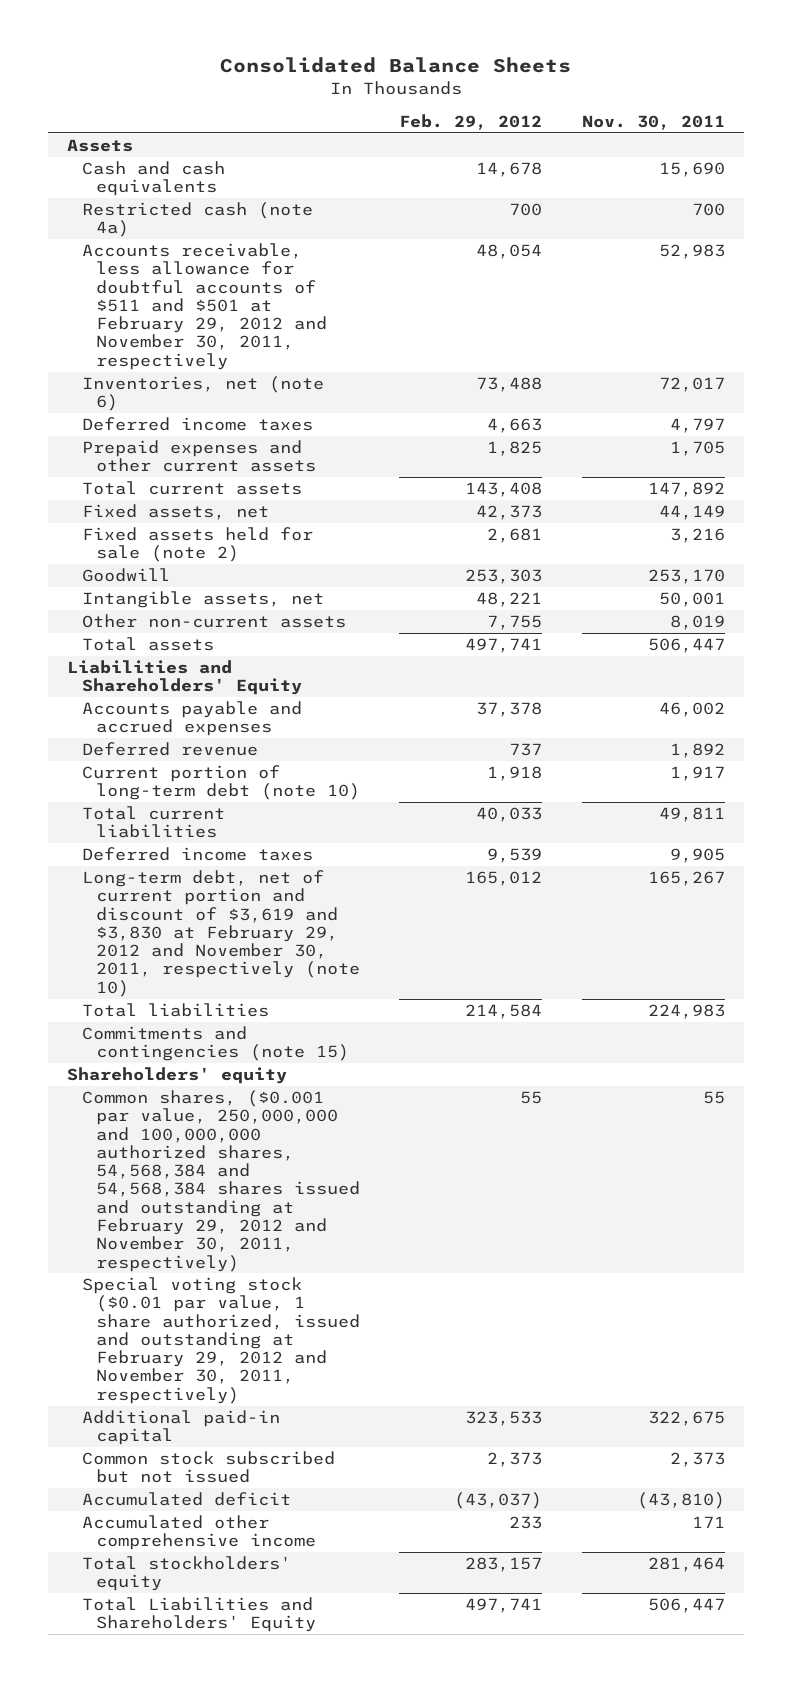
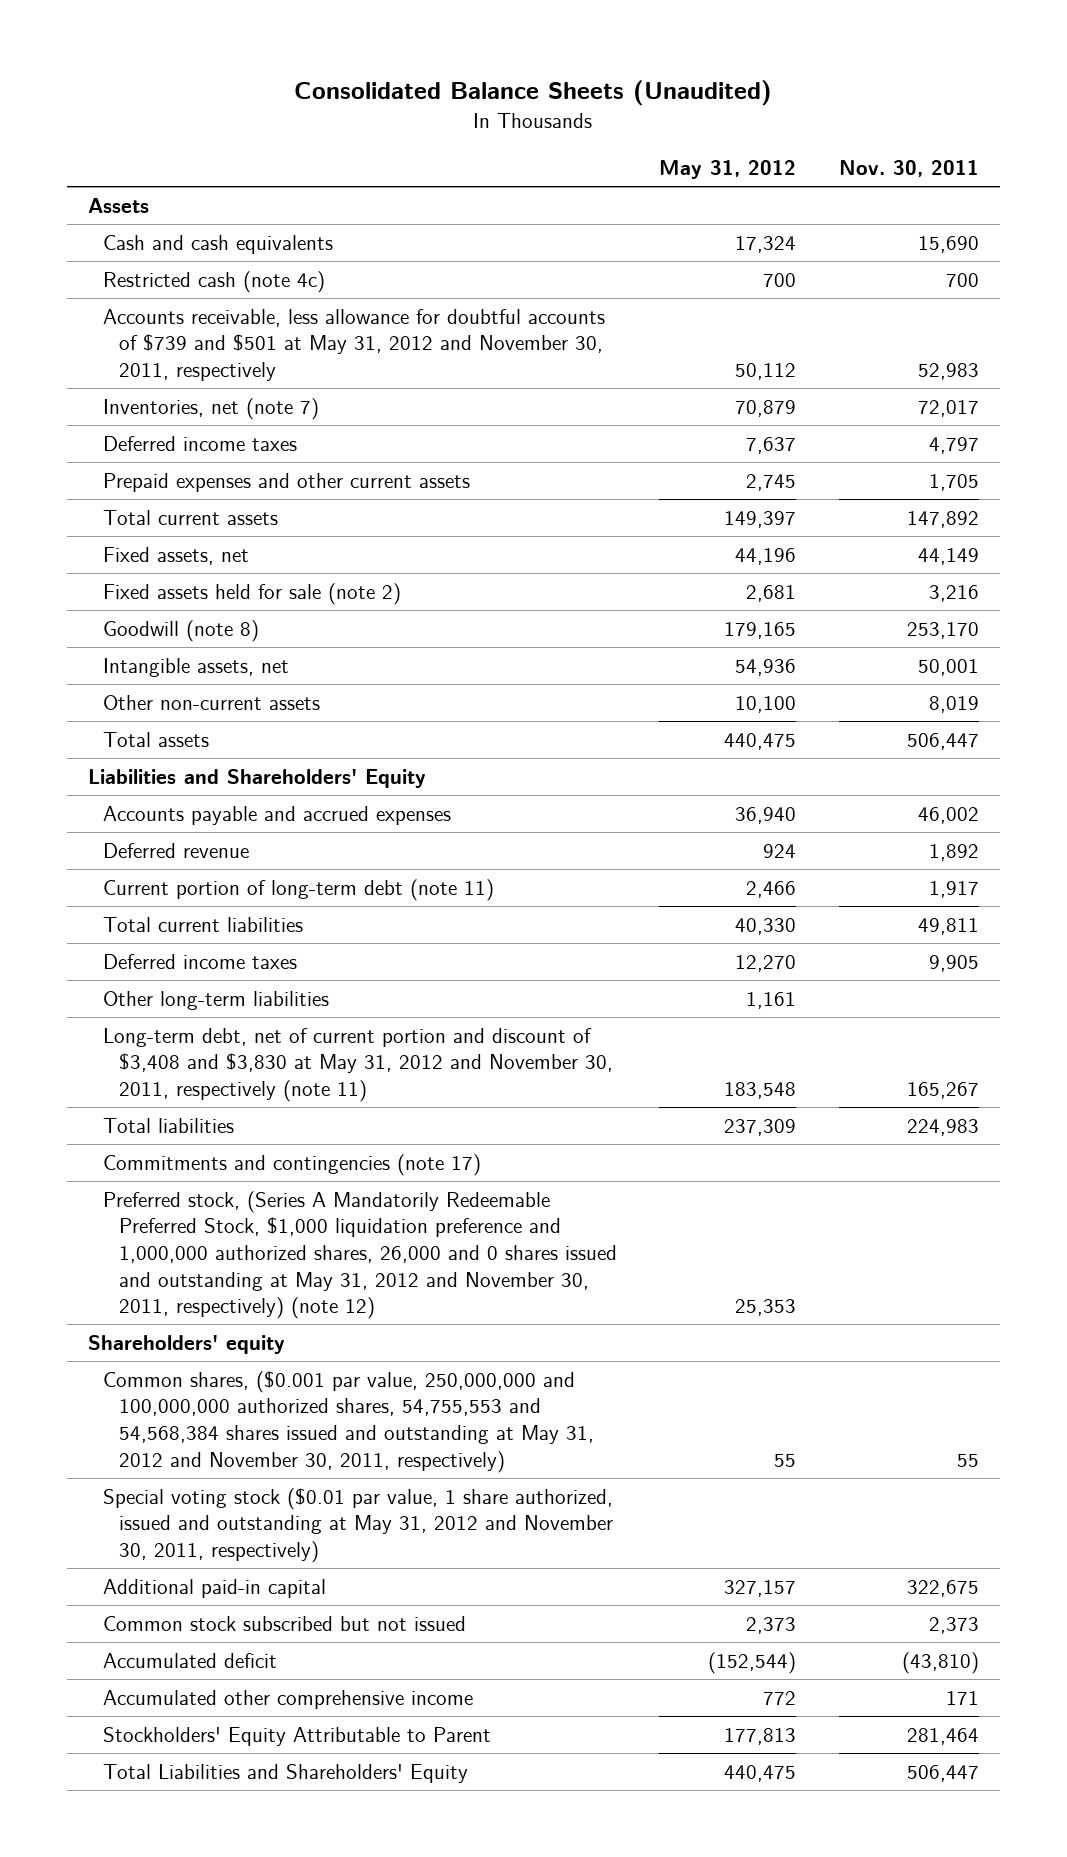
[219,57,571,74] Consolidated Balance Sheets -> [294,80,773,107] Consolidated Balance Sheets (Unaudited)
[399,113,543,130] Feb. 29, 2012 -> none
none -> [659,160,797,180] May 31, 2012
[81,202,313,238] Restricted cash (note 4a) -> [103,270,326,293] Restricted cash (note 4c)
[81,243,328,370] Accounts receivable, less allowance for doubtful accounts of $511 and $501 at February 29, 2012 and November 30, 2011, respectively -> [103,308,606,382] Accounts receivable, less allowance for doubtful accounts of $739 and $501 at May 31, 2012 and November 30, 2011, respectively
[81,376,324,412] Inventories, net (note 6) -> [103,397,320,420] Inventories, net (note 7)
[81,568,170,583] Goodwill -> [103,619,260,642] Goodwill (note 8)
[81,765,361,801] Current portion of long-term debt (note 10) -> [103,878,495,901] Current portion of long-term debt (note 11)
none -> [103,990,330,1010] Other long-term liabilities
[81,870,361,997] Long-term debt, net of current portion and discount of $3,619 and $3,830 at February 29, 2012 and November 30, 2011, respectively (note 10) -> [103,1027,613,1103] Long-term debt, net of current portion and discount of $3,408 and $3,830 at May 31, 2012 and November 30, 2011, respectively (note 11)
[81,1026,350,1062] Commitments and contingencies (note 15) -> [103,1153,482,1176] Commitments and contingencies (note 17)
none -> [103,1190,617,1320] Preferred stock, (Series A Mandatorily Redeemable Preferred Stock, $1,000 liquidation preference and 1,000,000 authorized shares, 26,000 and 0 shares issued and outstanding at May 31, 2012 and November 30, 2011, respectively) (note 12)
[81,1090,361,1272] Common shares, ($0.001 par value, 250,000,000 and 100,000,000 authorized shares, 54,568,384 and 54,568,384 shares issued and outstanding at February 29, 2012 and November 30, 2011, respectively) -> [103,1370,594,1473] Common shares, ($0.001 par value, 250,000,000 and 100,000,000 authorized shares, 54,755,553 and 54,568,384 shares issued and outstanding at May 31, 2012 and November 30, 2011, respectively)
[81,1277,361,1404] Special voting stock ($0.01 par value, 1 share authorized, issued and outstanding at February 29, 2012 and November 30, 2011, respectively) -> [103,1487,614,1564] Special voting stock ($0.01 par value, 1 share authorized, issued and outstanding at May 31, 2012 and November 30, 2011, respectively)
[81,1556,291,1592] Total stockholders' equity -> [103,1726,492,1746] Stockholders' Equity Attributable to Parent

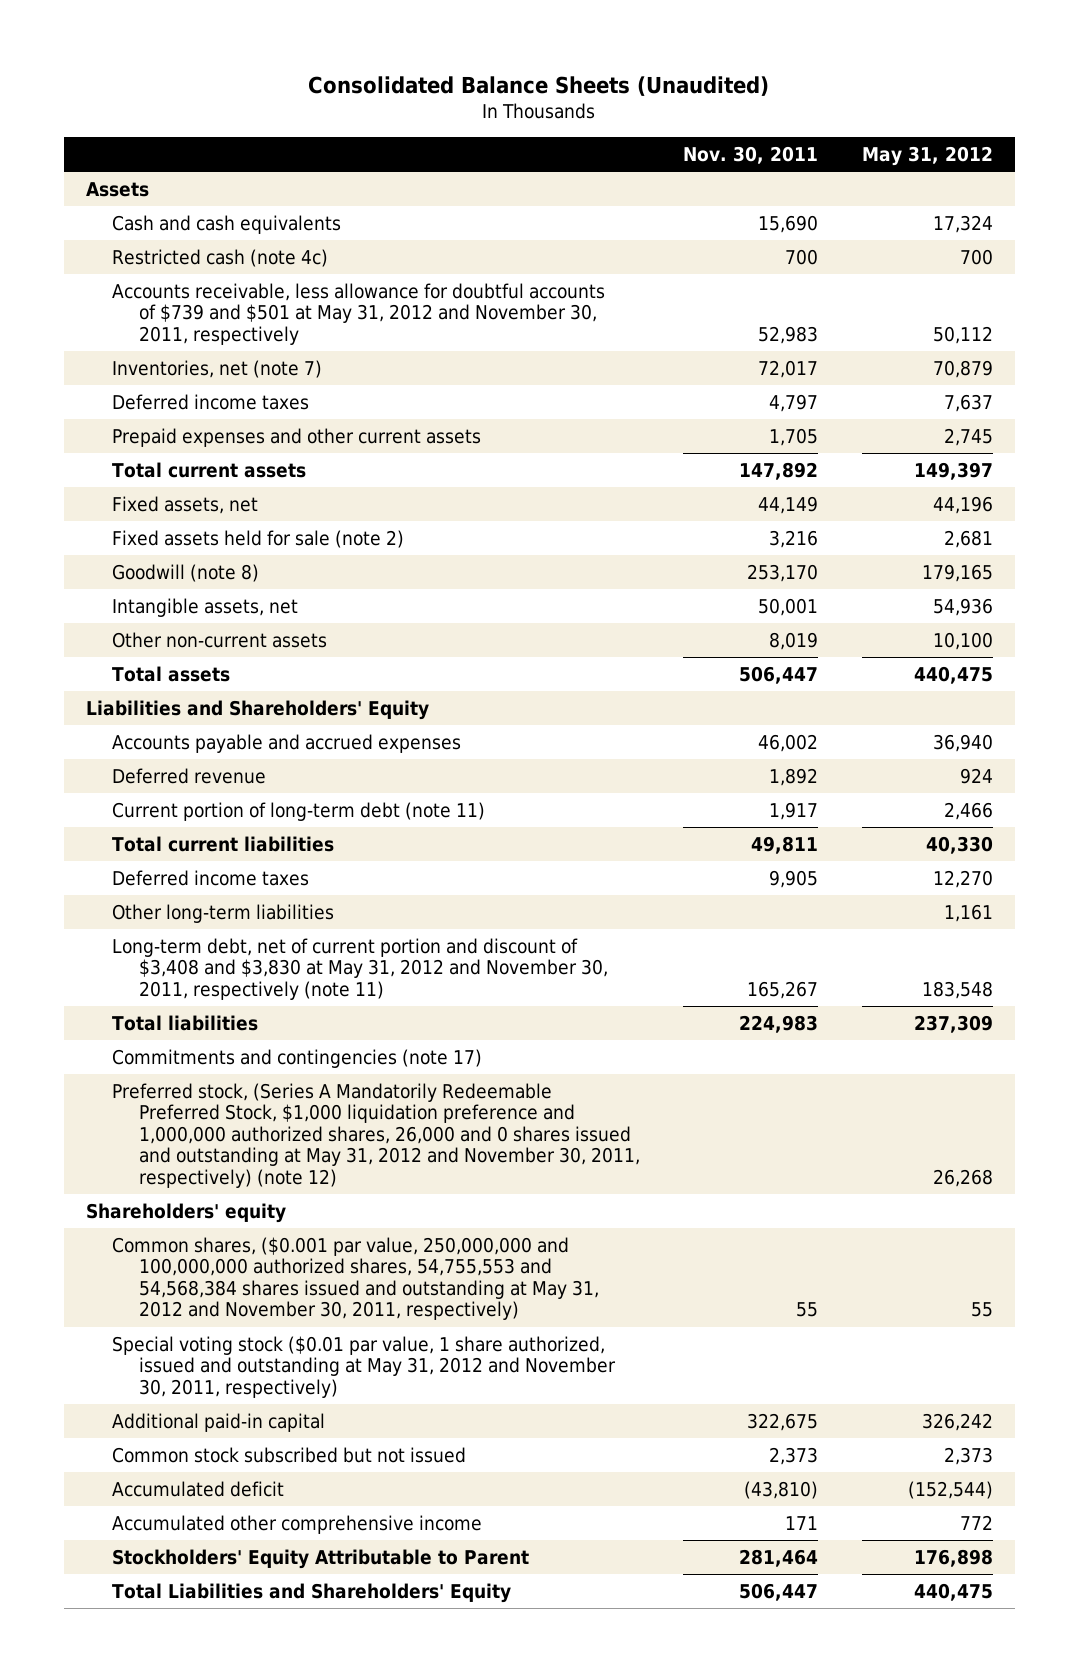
[735,1299,797,1317] 25,353 -> [933,1168,994,1187] 26,268
[724,1579,797,1597] 327,157 -> [922,1413,994,1432] 326,242
[724,1727,797,1745] 177,813 -> [914,1549,994,1568] 176,898

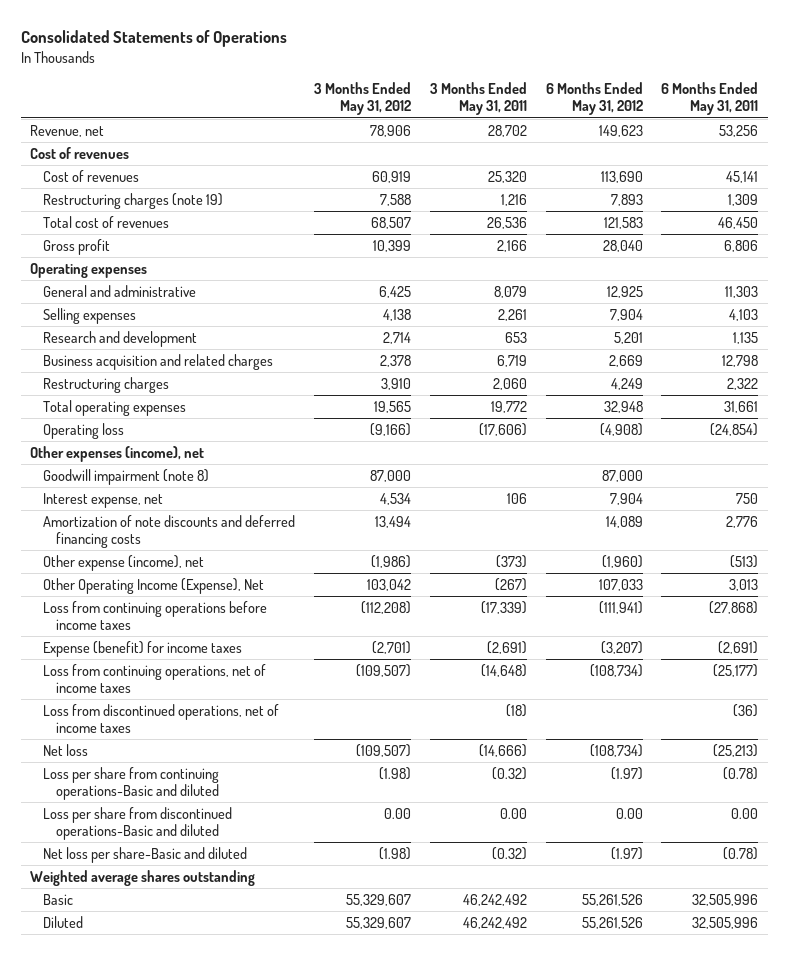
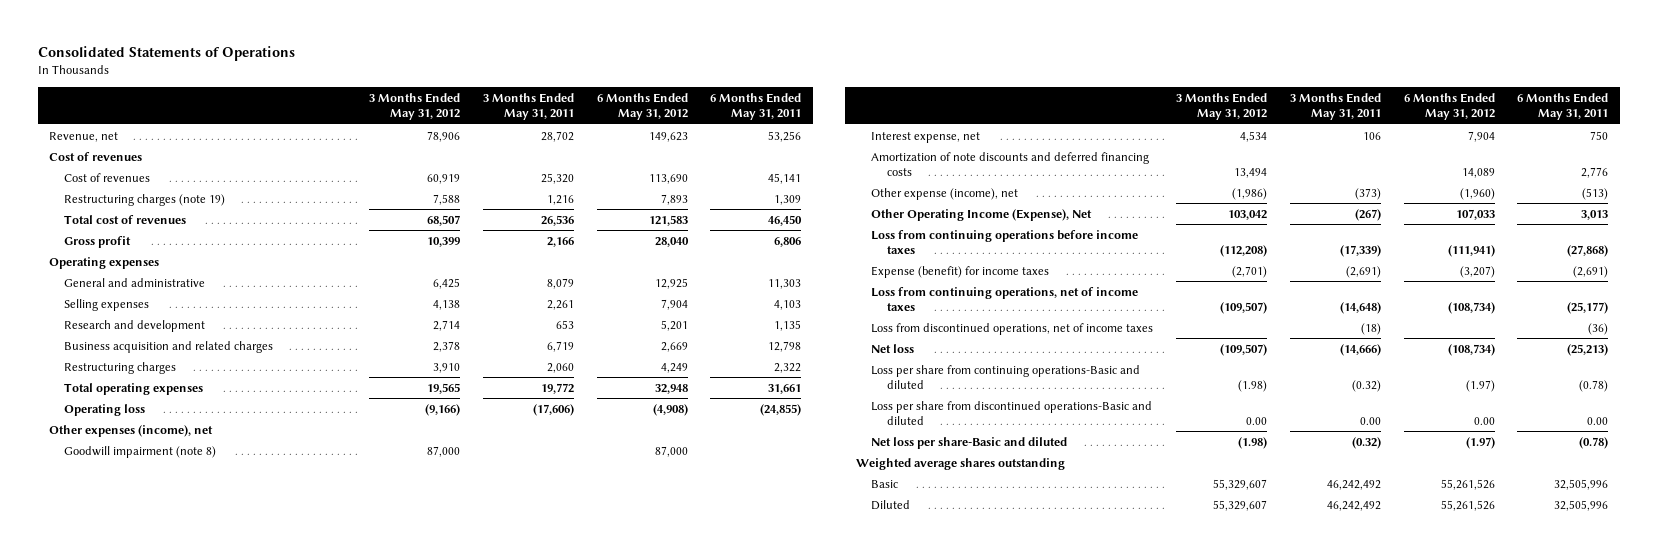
[710,422,759,436] (24,854) -> [760,403,802,416] (24,855)

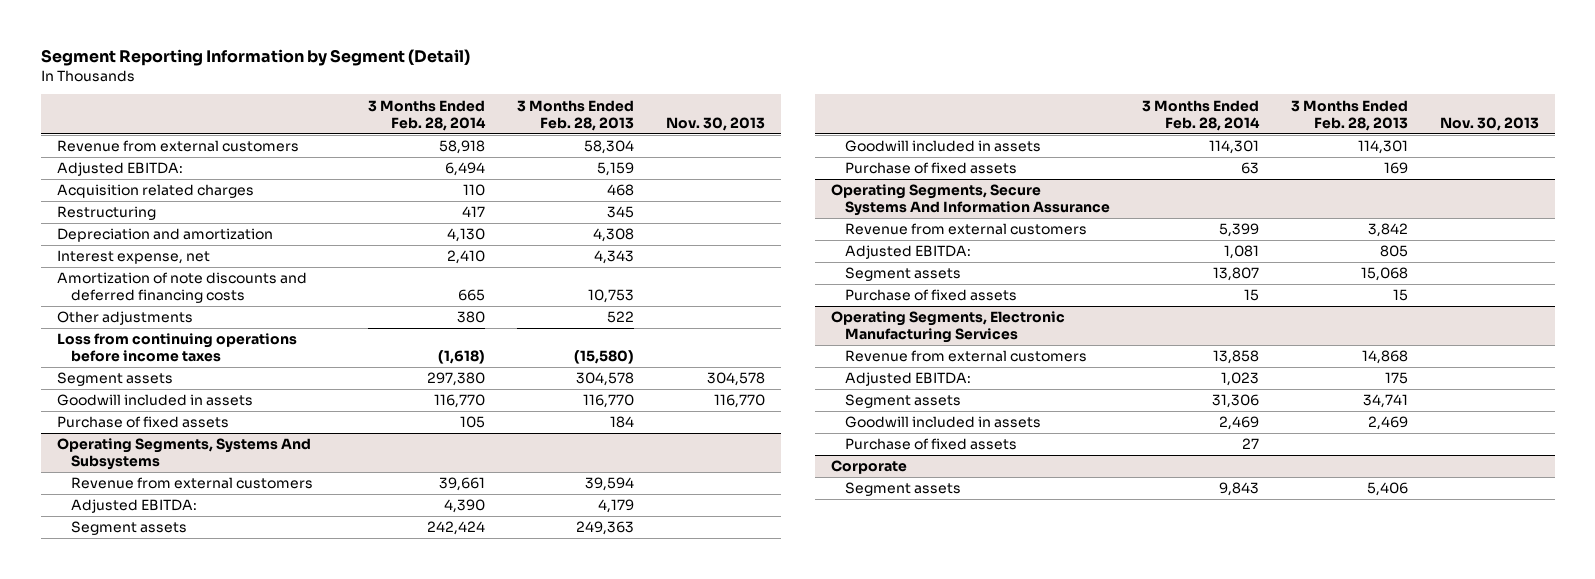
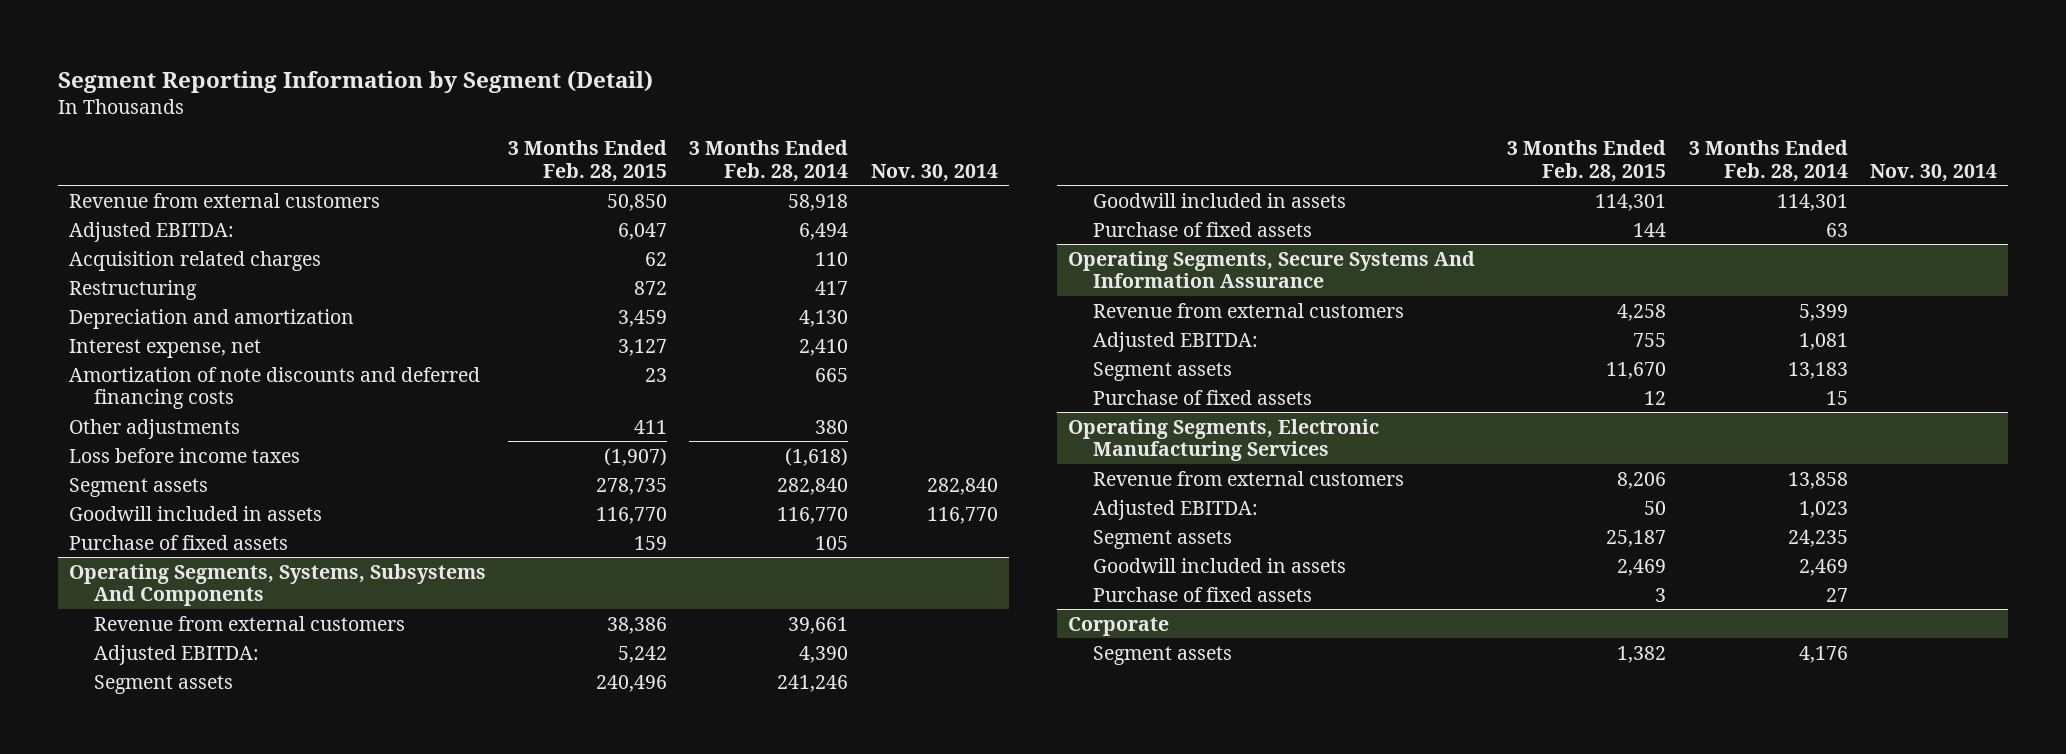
[516,99,634,131] 3 Months Ended Feb. 28, 2013 -> none
[665,116,765,131] Nov. 30, 2013 -> none
none -> [508,139,668,182] 3 Months Ended Feb. 28, 2015
none -> [870,163,998,182] Nov. 30, 2014
[56,333,297,363] Loss from continuing operations before income taxes -> [68,447,300,463] Loss before income taxes
[426,372,485,387] 297,380 -> [777,477,849,495] 282,840
[56,438,311,471] Operating Segments, Systems And Subsystems -> [68,563,486,607] Operating Segments, Systems, Subsystems And Components
[426,521,485,536] 242,424 -> [777,674,849,692] 241,246
[1212,267,1259,282] 13,807 -> [1787,361,1848,379] 13,183
[1211,394,1259,409] 31,306 -> [1787,529,1848,547] 24,235
[1218,482,1259,497] 9,843 -> [1798,645,1848,663] 4,176

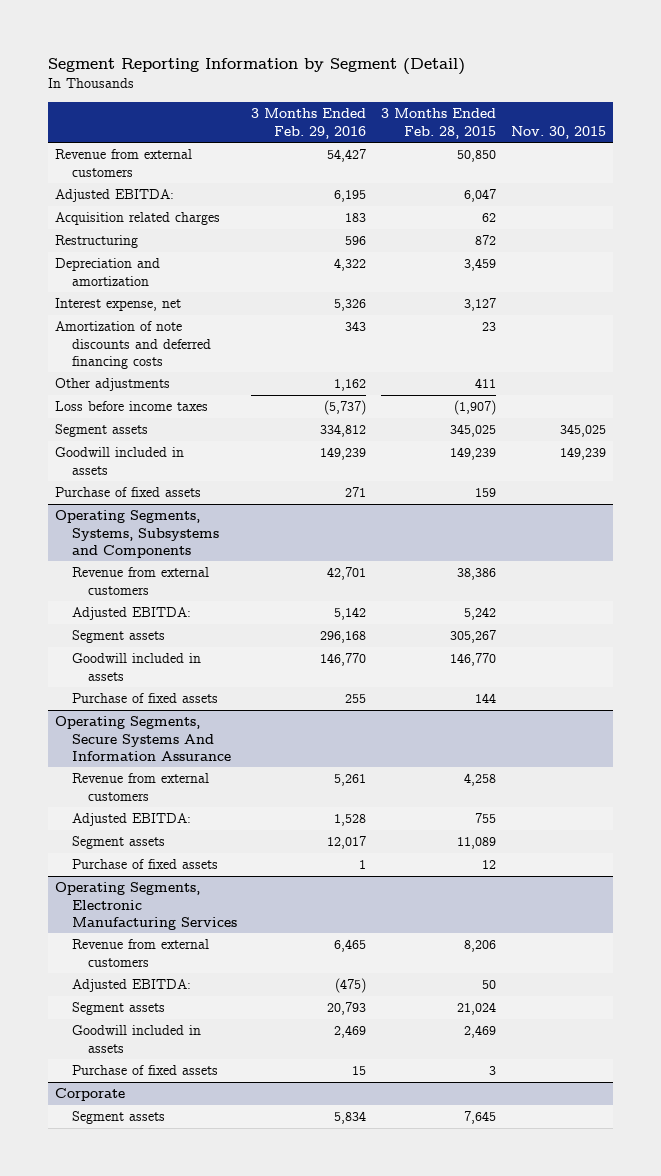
[689,139,849,182] 3 Months Ended Feb. 28, 2014 -> none
[870,163,998,182] Nov. 30, 2014 -> none
none -> [251,108,367,139] 3 Months Ended Feb. 29, 2016
none -> [511,125,607,139] Nov. 30, 2015
[596,477,668,495] 278,735 -> [450,424,497,438] 345,025
[596,506,668,524] 116,770 -> [450,447,497,461] 149,239
[68,563,486,607] Operating Segments, Systems, Subsystems And Components -> [55,510,219,558] Operating Segments, Systems, Subsystems and Components
[596,674,668,692] 240,496 -> [450,630,497,644] 305,267
[1595,193,1667,211] 114,301 -> [450,653,497,667] 146,770
[1606,361,1667,379] 11,670 -> [457,837,497,850] 11,089
[1606,529,1667,547] 25,187 -> [457,1002,497,1016] 21,024
[1617,645,1667,663] 1,382 -> [464,1111,497,1125] 7,645

